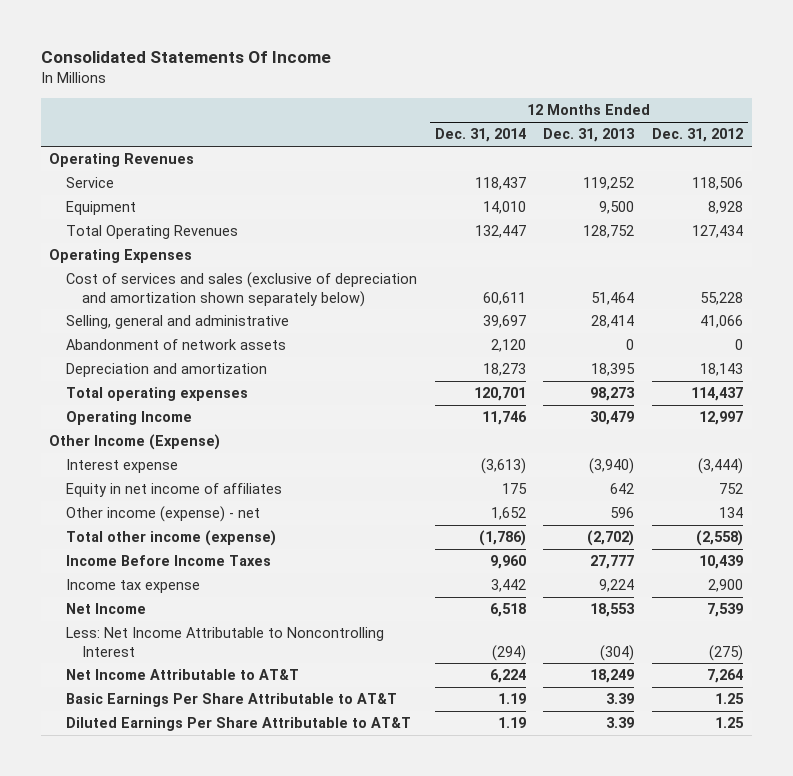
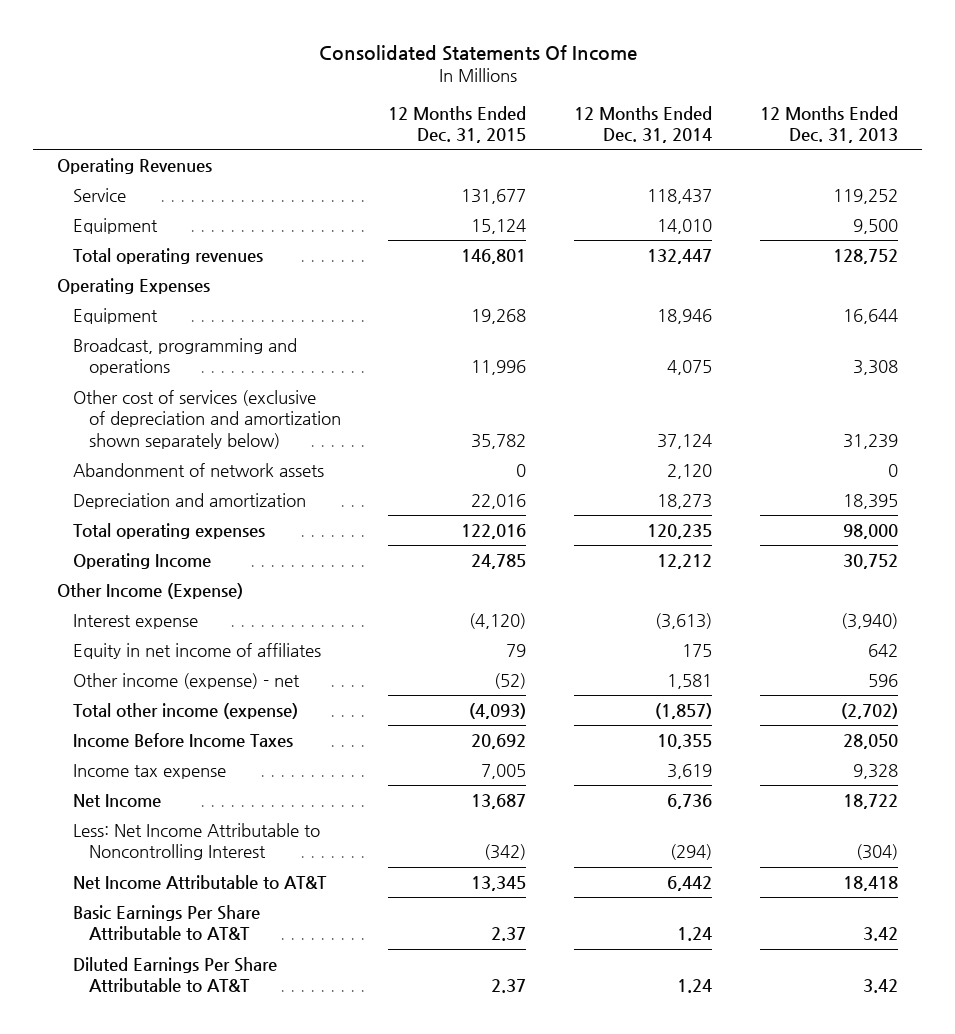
[652,128,744,143] Dec. 31, 2012 -> none
none -> [388,105,527,143] 12 Months Ended Dec. 31, 2015
[65,225,238,240] Total Operating Revenues -> [72,247,263,264] Total operating revenues
[65,315,289,330] Selling, general and administrative -> none
none -> [72,307,158,324] Equipment
none -> [72,337,297,376] Broadcast, programming and operations
[65,272,417,307] Cost of services and sales (exclusive of depreciation and amortization shown separately below) -> [72,389,341,449] Other cost of services (exclusive of depreciation and amortization shown separately below)
[482,291,526,305] 60,611 -> [657,433,713,449] 37,124
[591,291,635,305] 51,464 -> [843,433,899,449] 31,239
[473,387,526,402] 120,701 -> [647,523,713,539] 120,235
[590,387,636,402] 98,273 -> [843,523,899,539] 98,000
[481,411,527,426] 11,746 -> [657,553,713,569] 12,212
[590,411,635,426] 30,479 -> [843,553,899,569] 30,752
[490,507,526,521] 1,652 -> [667,673,713,689] 1,581
[478,530,526,547] (1,786) -> [655,702,713,719] (1,857)
[489,555,526,570] 9,960 -> [657,733,713,749] 10,355
[590,555,635,570] 27,777 -> [843,733,899,749] 28,050
[490,579,526,593] 3,442 -> [667,763,713,779] 3,619
[599,579,635,593] 9,224 -> [853,763,899,779] 9,328
[489,603,526,618] 6,518 -> [667,793,713,809] 6,736
[590,603,636,618] 18,553 -> [843,793,899,809] 18,722
[489,669,526,684] 6,224 -> [667,875,713,891] 6,442
[590,669,635,684] 18,249 -> [843,875,899,891] 18,418
[497,693,526,705] 1.19 -> [677,927,713,942] 1.24
[606,693,635,705] 3.39 -> [863,927,899,942] 3.42
[497,717,526,729] 1.19 -> [677,979,713,994] 1.24
[606,717,635,729] 3.39 -> [863,979,899,994] 3.42

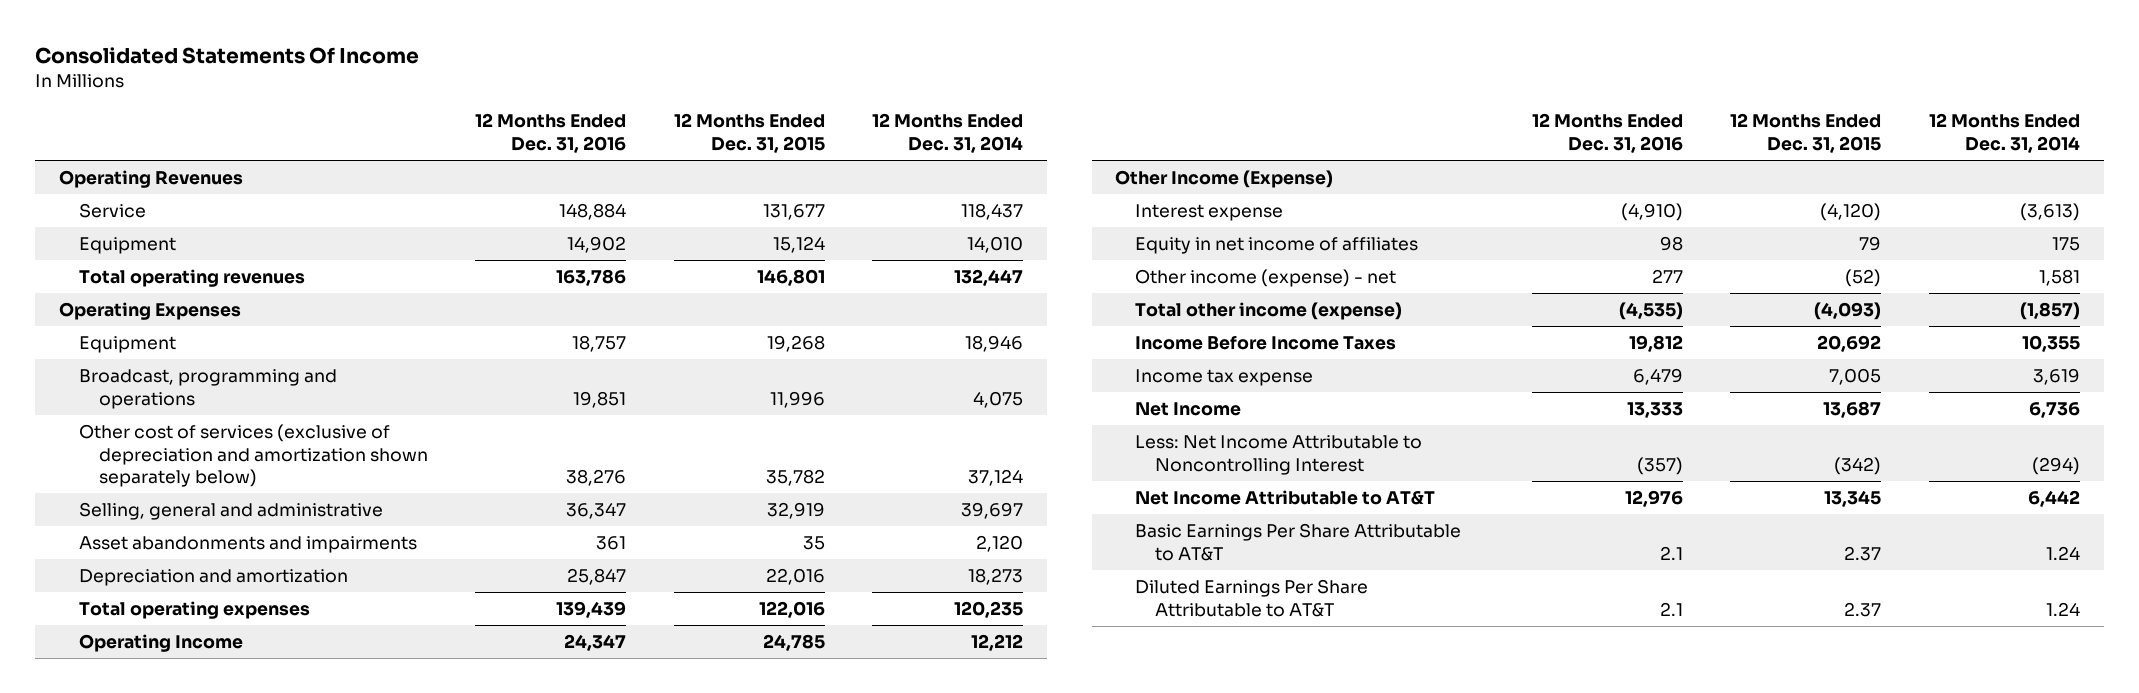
[760,105,899,143] 12 Months Ended Dec. 31, 2013 -> none
none -> [475,113,627,153] 12 Months Ended Dec. 31, 2016
none -> [78,502,383,521] Selling, general and administrative
[72,462,324,477] Abandonment of network assets -> [78,536,417,554] Asset abandonments and impairments
[516,463,527,477] 0 -> [802,536,825,551] 35

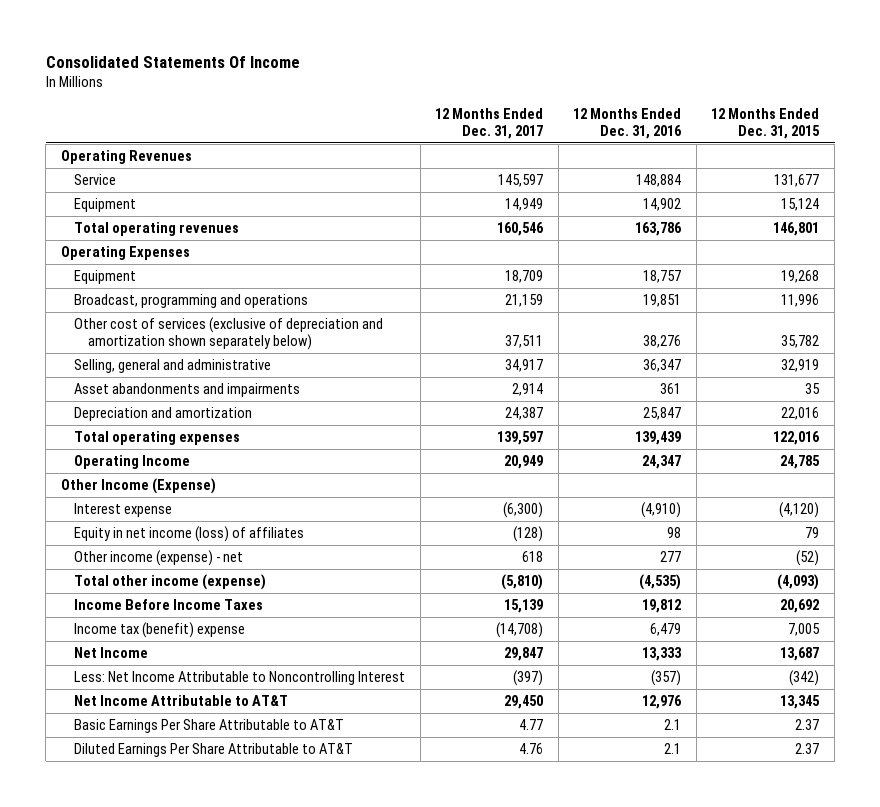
[872,113,1024,153] 12 Months Ended Dec. 31, 2014 -> none
none -> [435,107,544,139] 12 Months Ended Dec. 31, 2017
[1135,237,1419,255] Equity in net income of affiliates -> [74,526,305,543] Equity in net income (loss) of affiliates
[1135,369,1314,387] Income tax expense -> [74,622,246,639] Income tax (benefit) expense

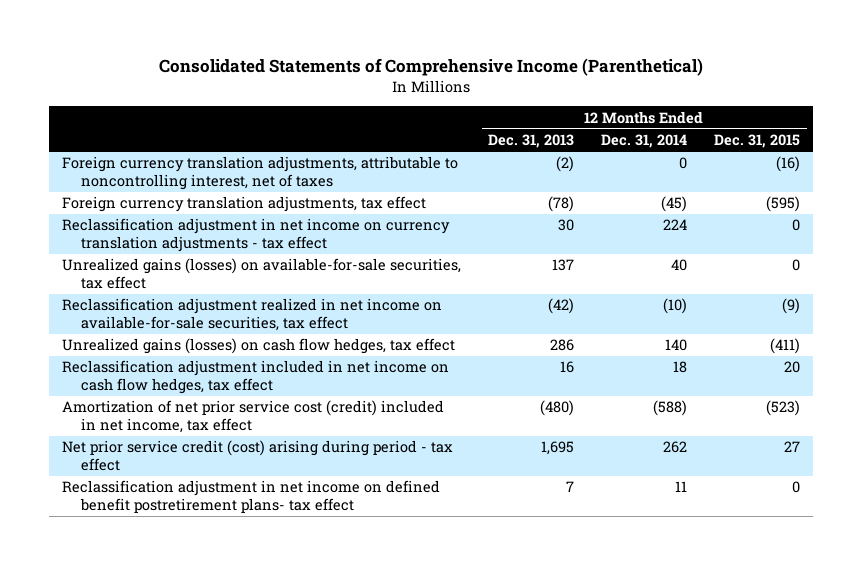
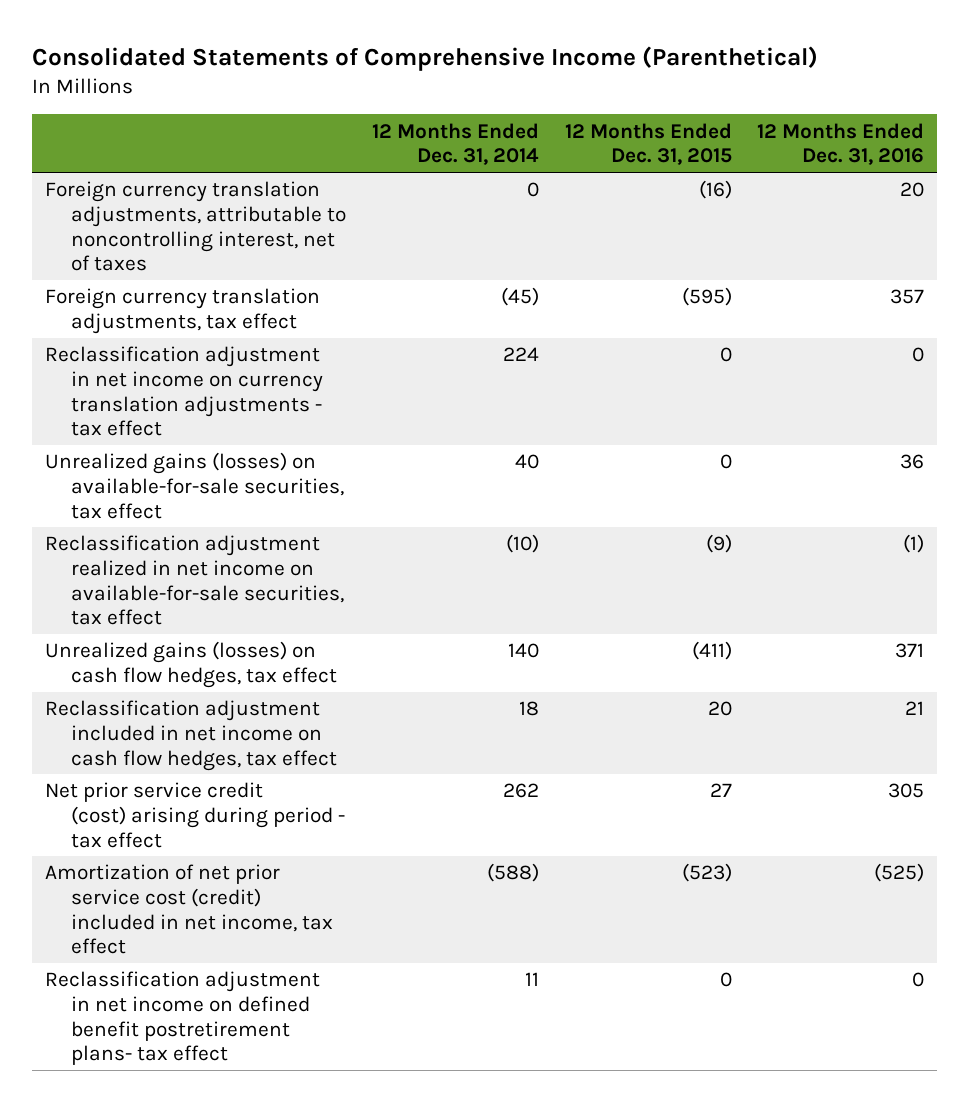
[488,134,575,149] Dec. 31, 2013 -> none
none -> [757,122,925,166] 12 Months Ended Dec. 31, 2016
[62,400,445,434] Amortization of net prior service cost (credit) included in net income, tax effect -> [44,864,333,955] Amortization of net prior service cost (credit) included in net income, tax effect

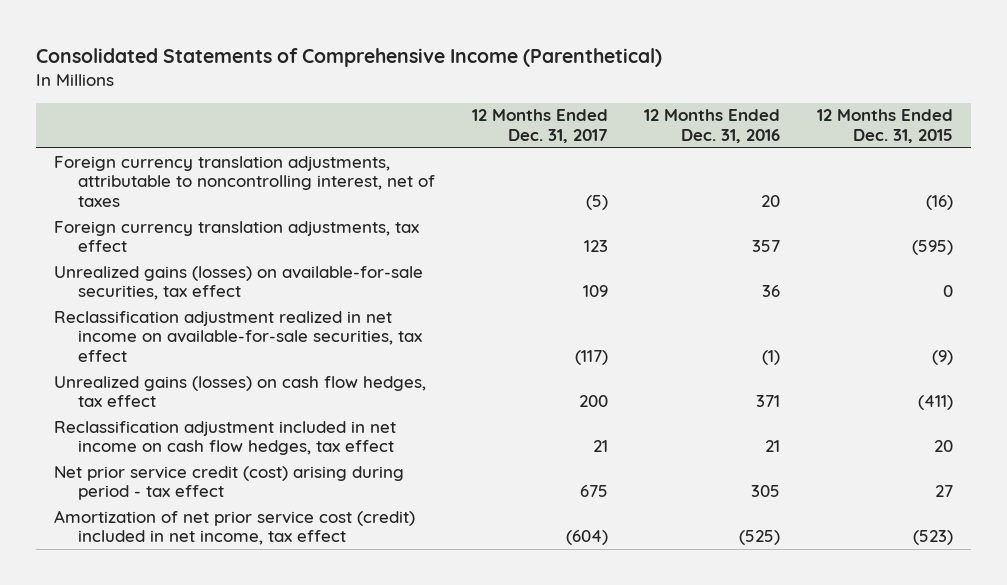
[371,122,539,166] 12 Months Ended Dec. 31, 2014 -> none
none -> [471,109,608,143] 12 Months Ended Dec. 31, 2017
[44,346,323,437] Reclassification adjustment in net income on currency translation adjustments - tax effect -> none
[44,971,320,1066] Reclassification adjustment in net income on defined benefit postretirement plans- tax effect -> none

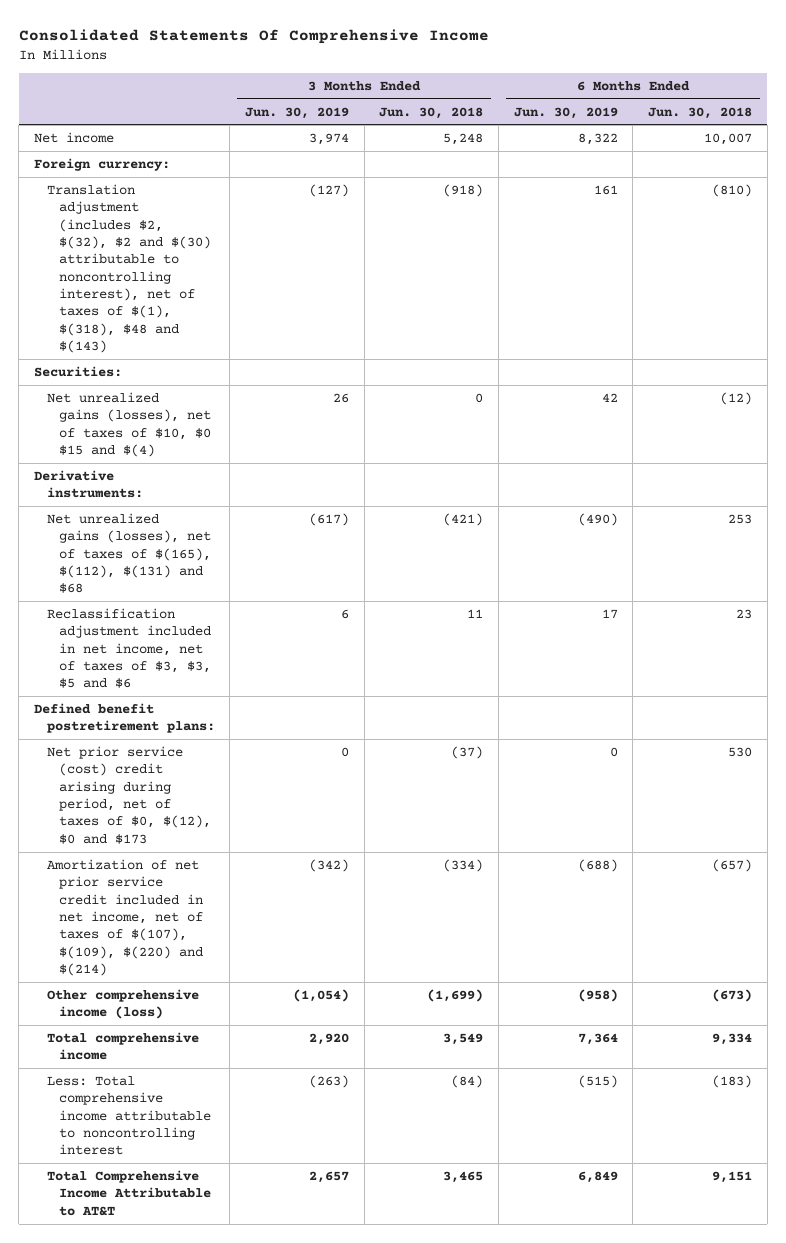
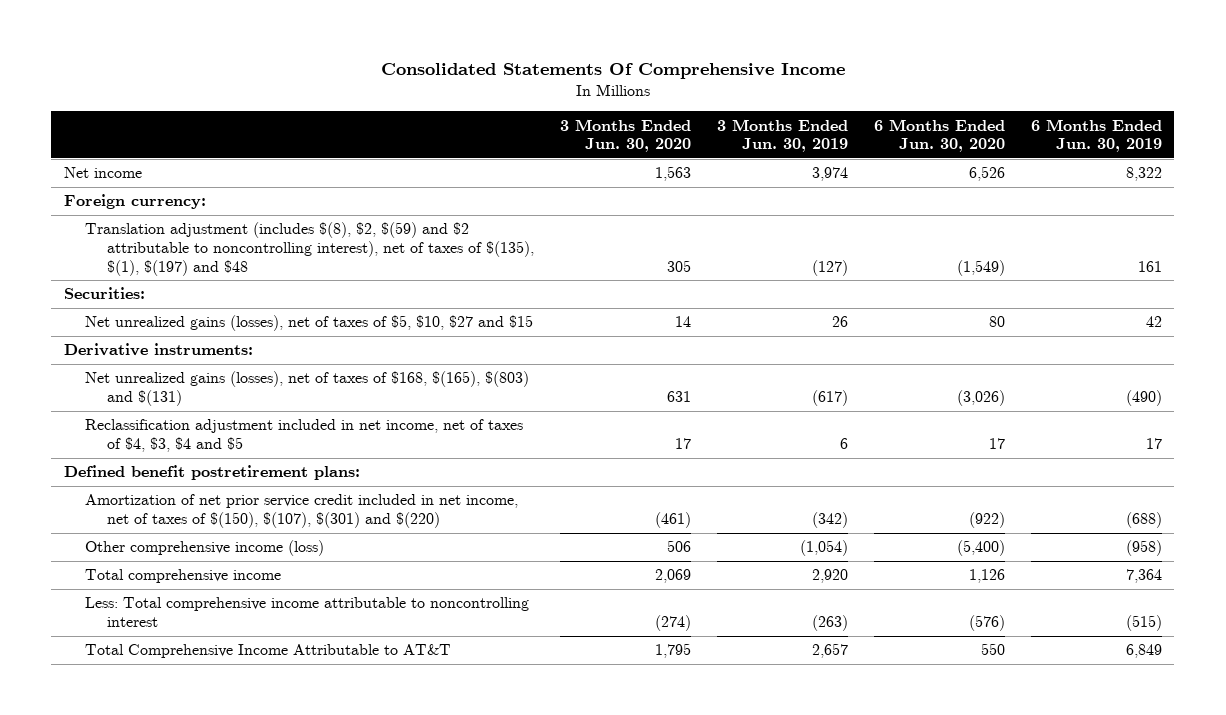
[379,106,484,119] Jun. 30, 2018 -> none
[648,106,753,119] Jun. 30, 2018 -> none
none -> [559,118,691,153] 3 Months Ended Jun. 30, 2020
none -> [873,118,1005,153] 6 Months Ended Jun. 30, 2020
[46,183,212,354] Translation adjustment (includes $2, $(32), $2 and $(30) attributable to noncontrolling interest), net of taxes of $(1), $(318), $48 and $(143) -> [85,222,534,276] Translation adjustment (includes $(8), $2, $(59) and $2 attributable to noncontrolling interest), net of taxes of $(135), $(1), $(197) and $48
[46,391,212,458] Net unrealized gains (losses), net of taxes of $10, $0 $15 and $(4) -> [85,315,534,332] Net unrealized gains (losses), net of taxes of $5, $10, $27 and $15
[46,512,212,594] Net unrealized gains (losses), net of taxes of $(165), $(112), $(131) and $68 -> [85,371,530,406] Net unrealized gains (losses), net of taxes of $168, $(165), $(803) and $(131)
[46,607,212,689] Reclassification adjustment included in net income, net of taxes of $3, $3, $5 and $6 -> [85,419,524,452] Reclassification adjustment included in net income, net of taxes of $4, $3, $4 and $5
[46,745,212,844] Net prior service (cost) credit arising during period, net of taxes of $0, $(12), $0 and $173 -> none
[46,858,204,977] Amortization of net prior service credit included in net income, net of taxes of $(107), $(109), $(220) and $(214) -> [85,494,519,528] Amortization of net prior service credit included in net income, net of taxes of $(150), $(107), $(301) and $(220)

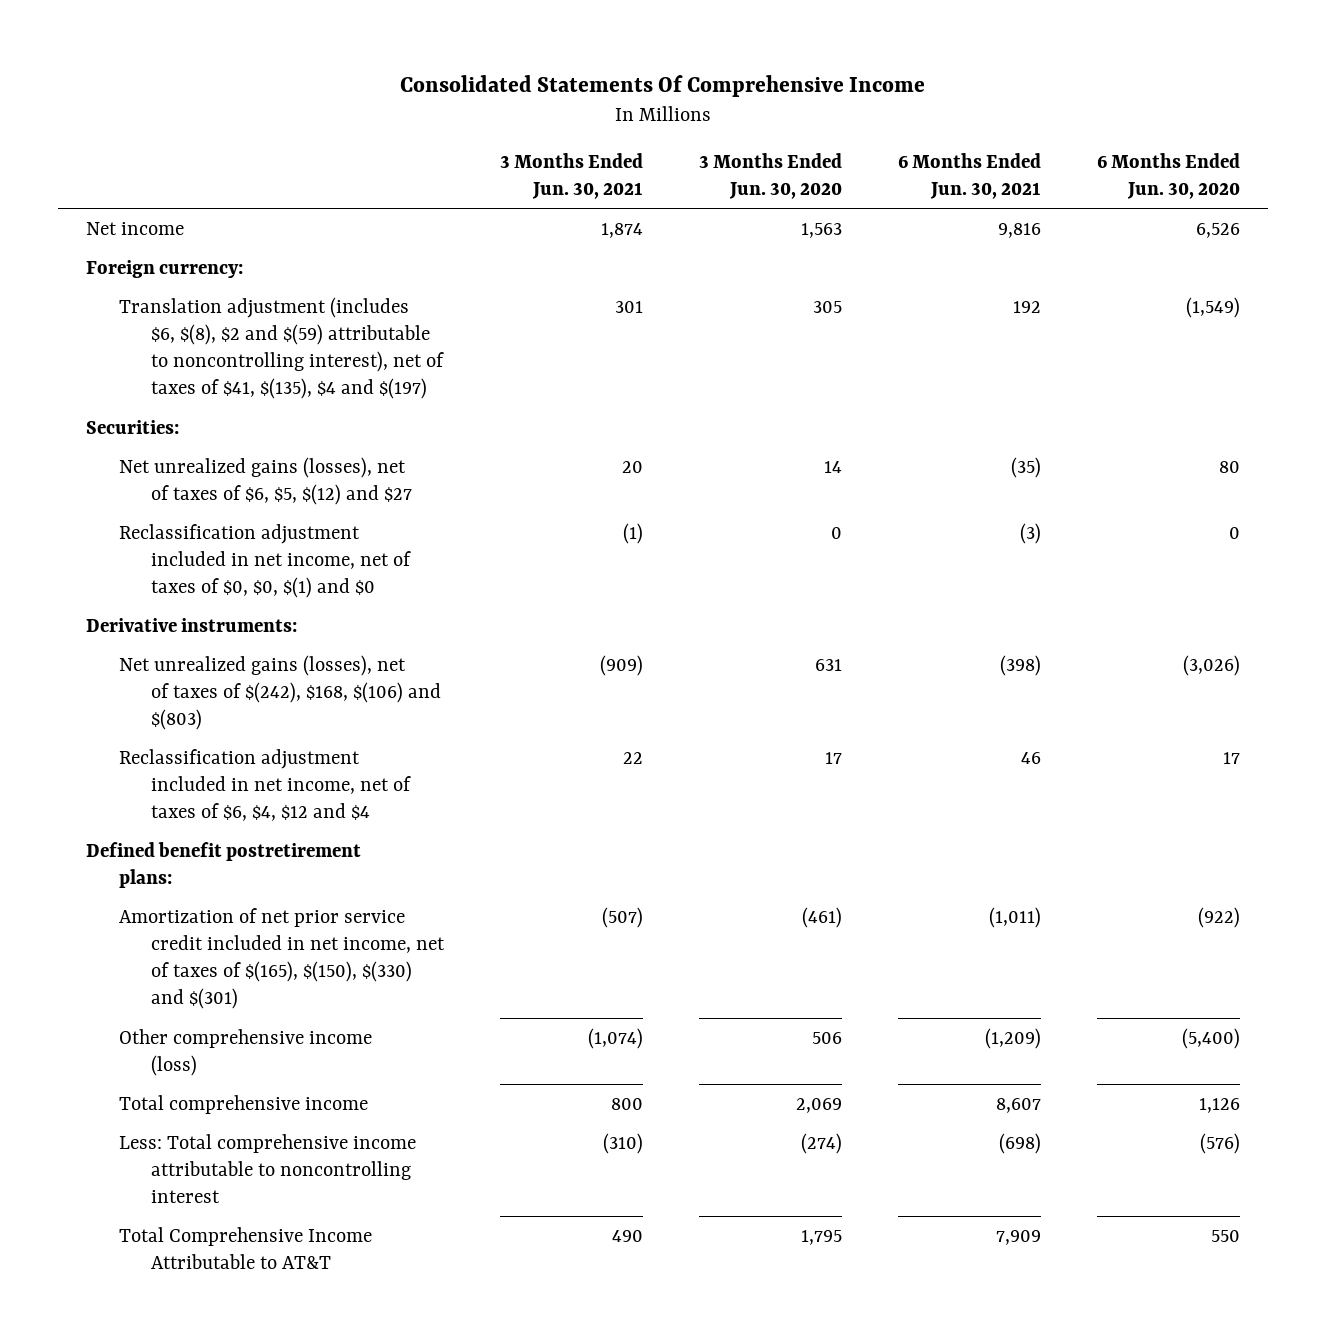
[716,118,848,153] 3 Months Ended Jun. 30, 2019 -> none
[1030,118,1162,153] 6 Months Ended Jun. 30, 2019 -> none
none -> [500,152,644,200] 3 Months Ended Jun. 30, 2021
none -> [898,152,1042,200] 6 Months Ended Jun. 30, 2021
[85,222,534,276] Translation adjustment (includes $(8), $2, $(59) and $2 attributable to noncontrolling interest), net of taxes of $(135), $(1), $(197) and $48 -> [118,296,445,400] Translation adjustment (includes $6, $(8), $2 and $(59) attributable to noncontrolling interest), net of taxes of $41, $(135), $4 and $(197)
[85,315,534,332] Net unrealized gains (losses), net of taxes of $5, $10, $27 and $15 -> [118,456,413,505] Net unrealized gains (losses), net of taxes of $6, $5, $(12) and $27
none -> [118,523,412,599] Reclassification adjustment included in net income, net of taxes of $0, $0, $(1) and $0
[85,371,530,406] Net unrealized gains (losses), net of taxes of $168, $(165), $(803) and $(131) -> [118,654,442,731] Net unrealized gains (losses), net of taxes of $(242), $168, $(106) and $(803)
[85,419,524,452] Reclassification adjustment included in net income, net of taxes of $4, $3, $4 and $5 -> [118,748,412,822] Reclassification adjustment included in net income, net of taxes of $6, $4, $12 and $4
[85,494,519,528] Amortization of net prior service credit included in net income, net of taxes of $(150), $(107), $(301) and $(220) -> [118,907,446,1010] Amortization of net prior service credit included in net income, net of taxes of $(165), $(150), $(330) and $(301)

